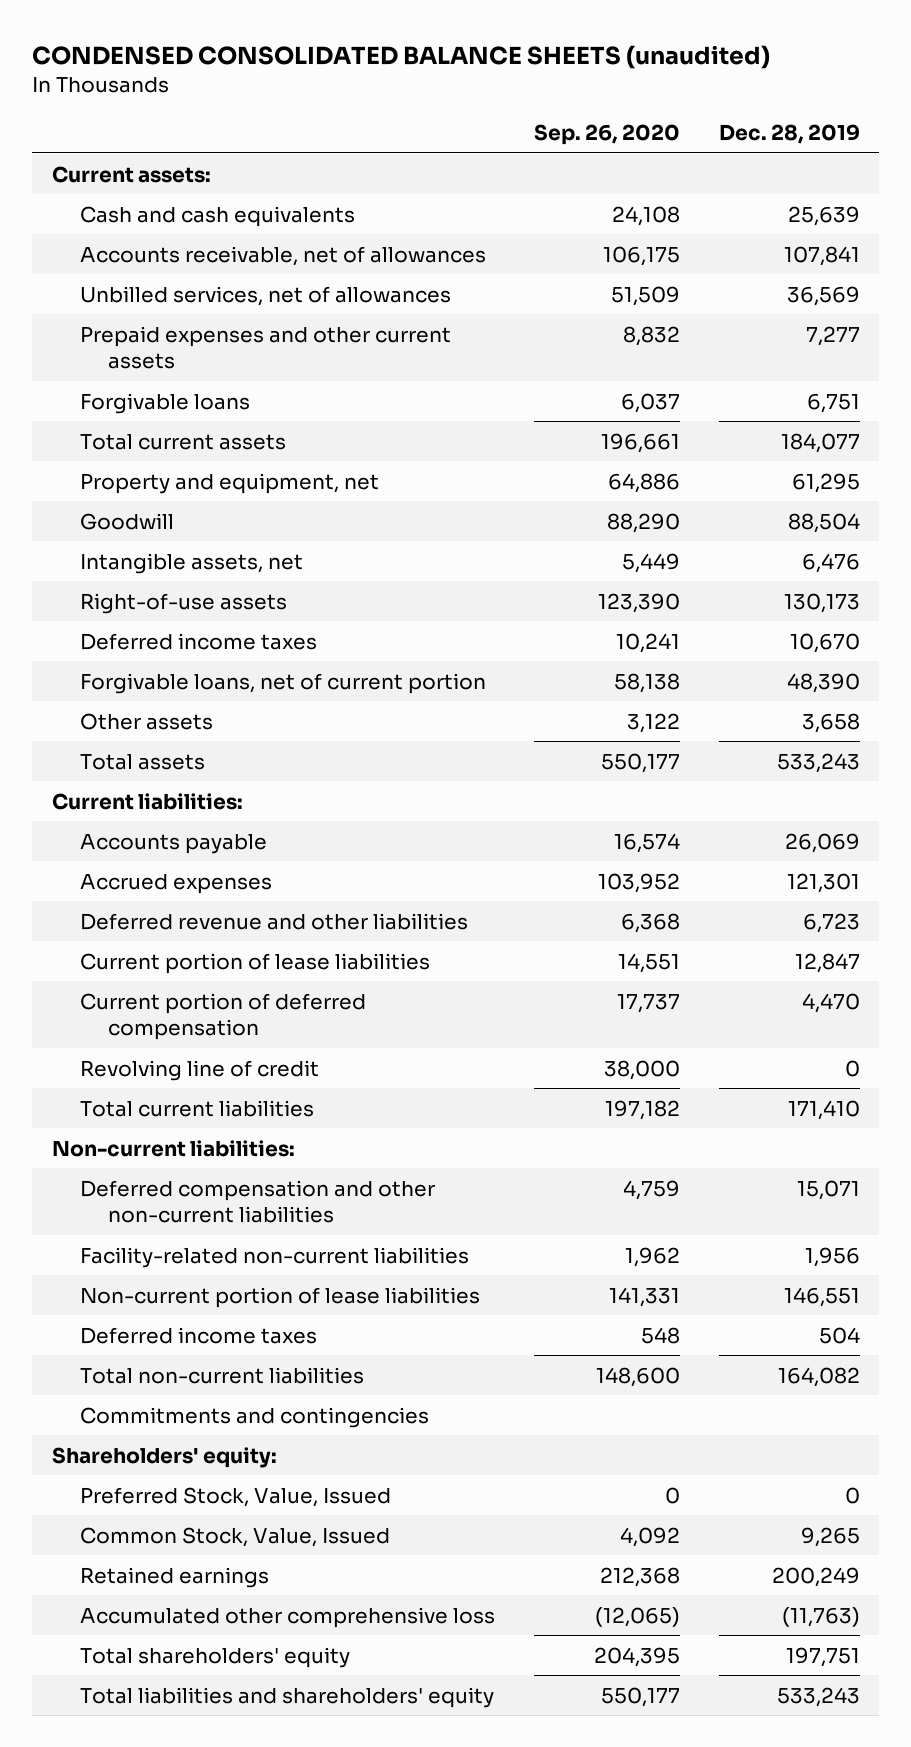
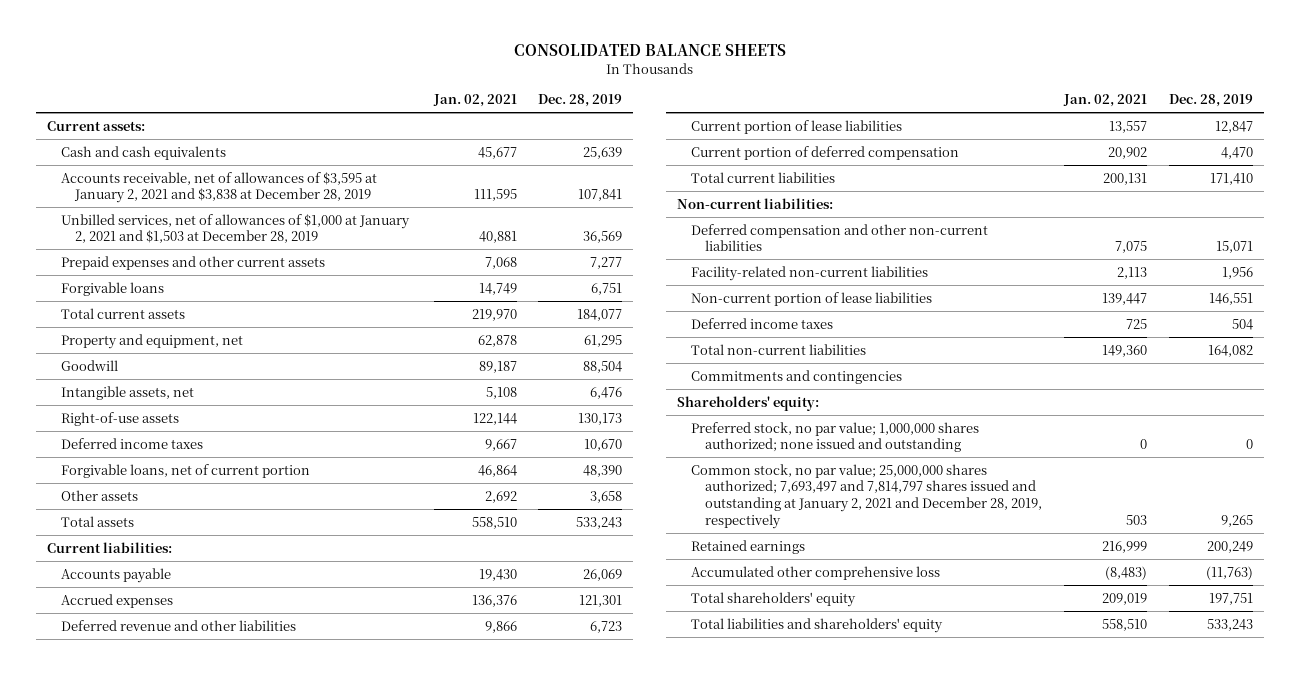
[32,45,771,70] CONDENSED CONSOLIDATED BALANCE SHEETS (unaudited) -> [513,43,786,56] CONSOLIDATED BALANCE SHEETS
[533,123,680,145] Sep. 26, 2020 -> none
none -> [432,94,517,108] Jan. 02, 2021
[79,245,486,266] Accounts receivable, net of allowances -> [60,171,377,204] Accounts receivable, net of allowances of $3,595 at January 2, 2021 and $3,838 at December 28, 2019
[79,285,451,306] Unbilled services, net of allowances -> [60,213,410,244] Unbilled services, net of allowances of $1,000 at January 2, 2021 and $1,503 at December 28, 2019
[79,1059,319,1081] Revolving line of credit -> none
[79,1486,391,1507] Preferred Stock, Value, Issued -> [690,421,979,453] Preferred stock, no par value; 1,000,000 shares authorized; none issued and outstanding
[79,1526,390,1547] Common Stock, Value, Issued -> [690,463,1042,530] Common stock, no par value; 25,000,000 shares authorized; 7,693,497 and 7,814,797 shares issued and outstanding at January 2, 2021 and December 28, 2019, respectively

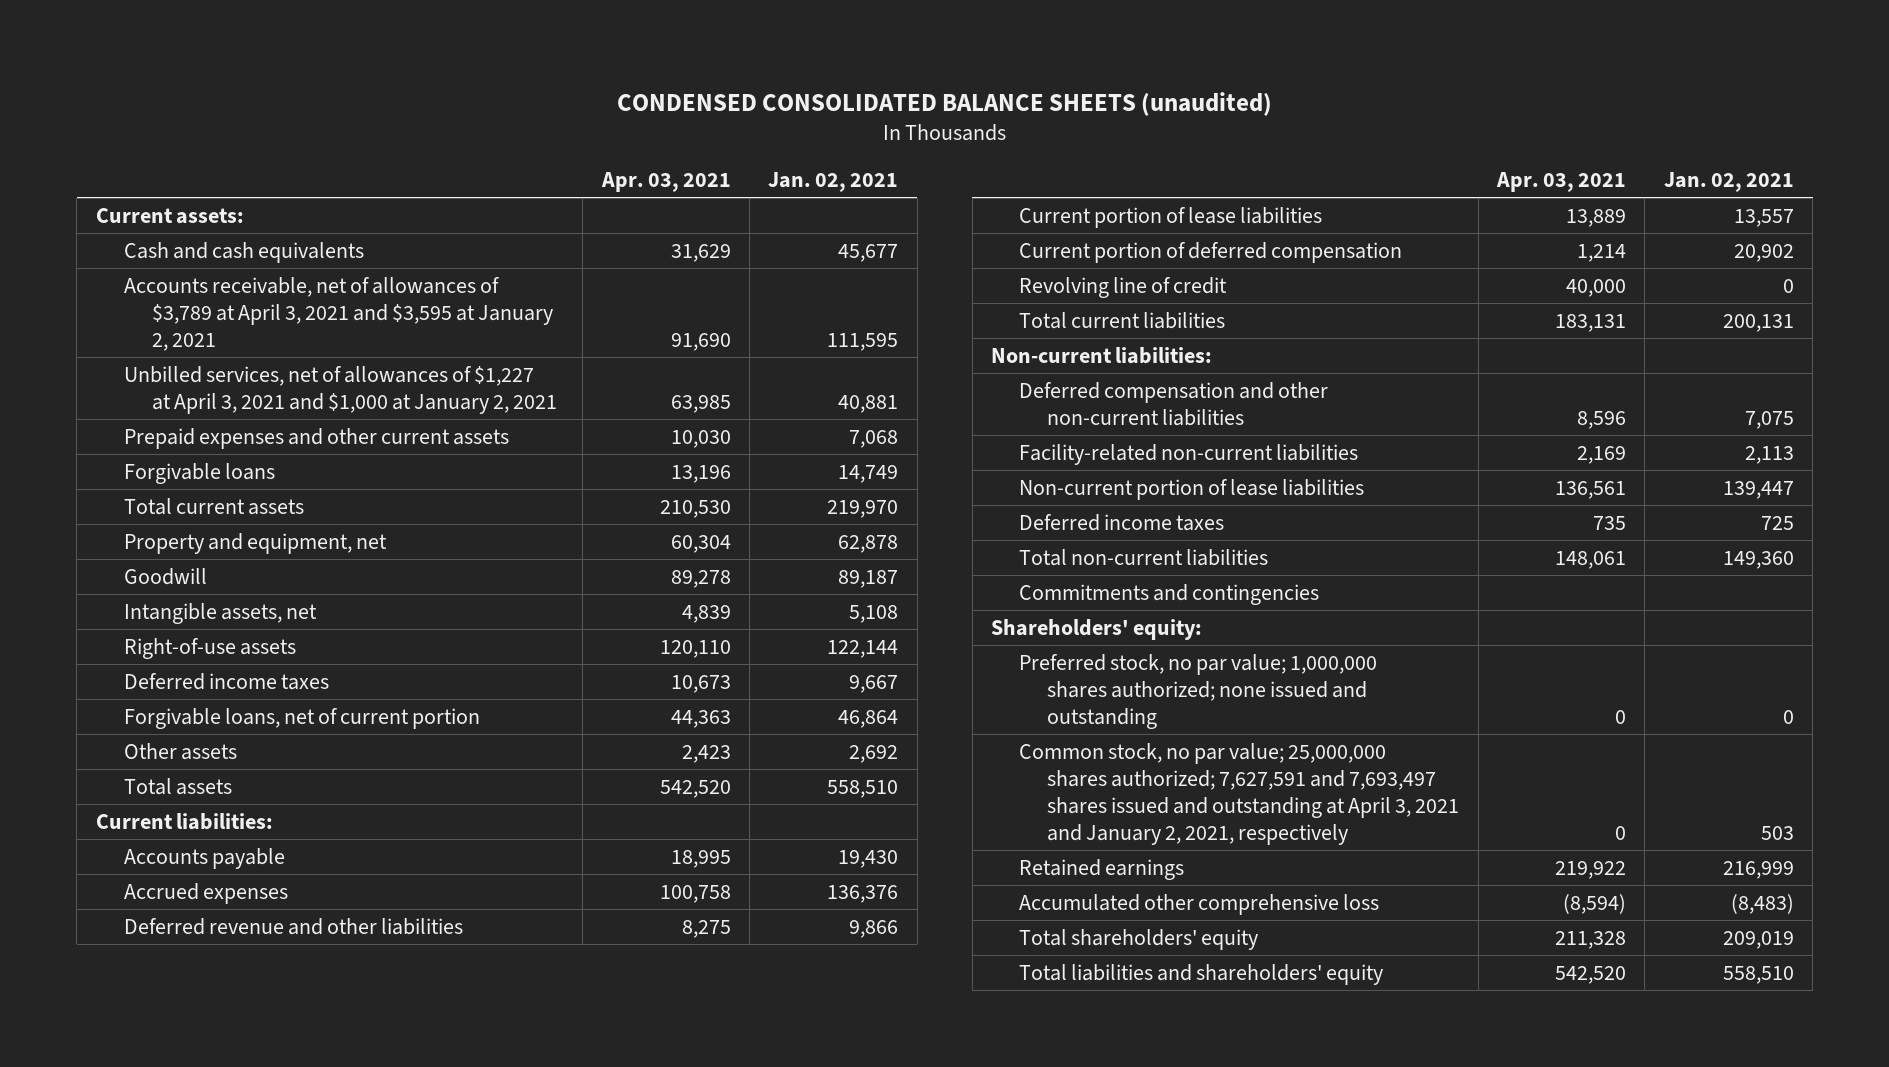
[513,43,786,56] CONSOLIDATED BALANCE SHEETS -> [616,91,1272,116] CONDENSED CONSOLIDATED BALANCE SHEETS (unaudited)
[538,94,623,108] Dec. 28, 2019 -> none
none -> [600,172,731,193] Apr. 03, 2021
[60,171,377,204] Accounts receivable, net of allowances of $3,595 at January 2, 2021 and $3,838 at December 28, 2019 -> [123,276,553,352] Accounts receivable, net of allowances of $3,789 at April 3, 2021 and $3,595 at January 2, 2021
[60,213,410,244] Unbilled services, net of allowances of $1,000 at January 2, 2021 and $1,503 at December 28, 2019 -> [123,365,557,414] Unbilled services, net of allowances of $1,227 at April 3, 2021 and $1,000 at January 2, 2021
none -> [1019,276,1228,298] Revolving line of credit
[690,463,1042,530] Common stock, no par value; 25,000,000 shares authorized; 7,693,497 and 7,814,797 shares issued and outstanding at January 2, 2021 and December 28, 2019, respectively -> [1019,742,1460,846] Common stock, no par value; 25,000,000 shares authorized; 7,627,591 and 7,693,497 shares issued and outstanding at April 3, 2021 and January 2, 2021, respectively

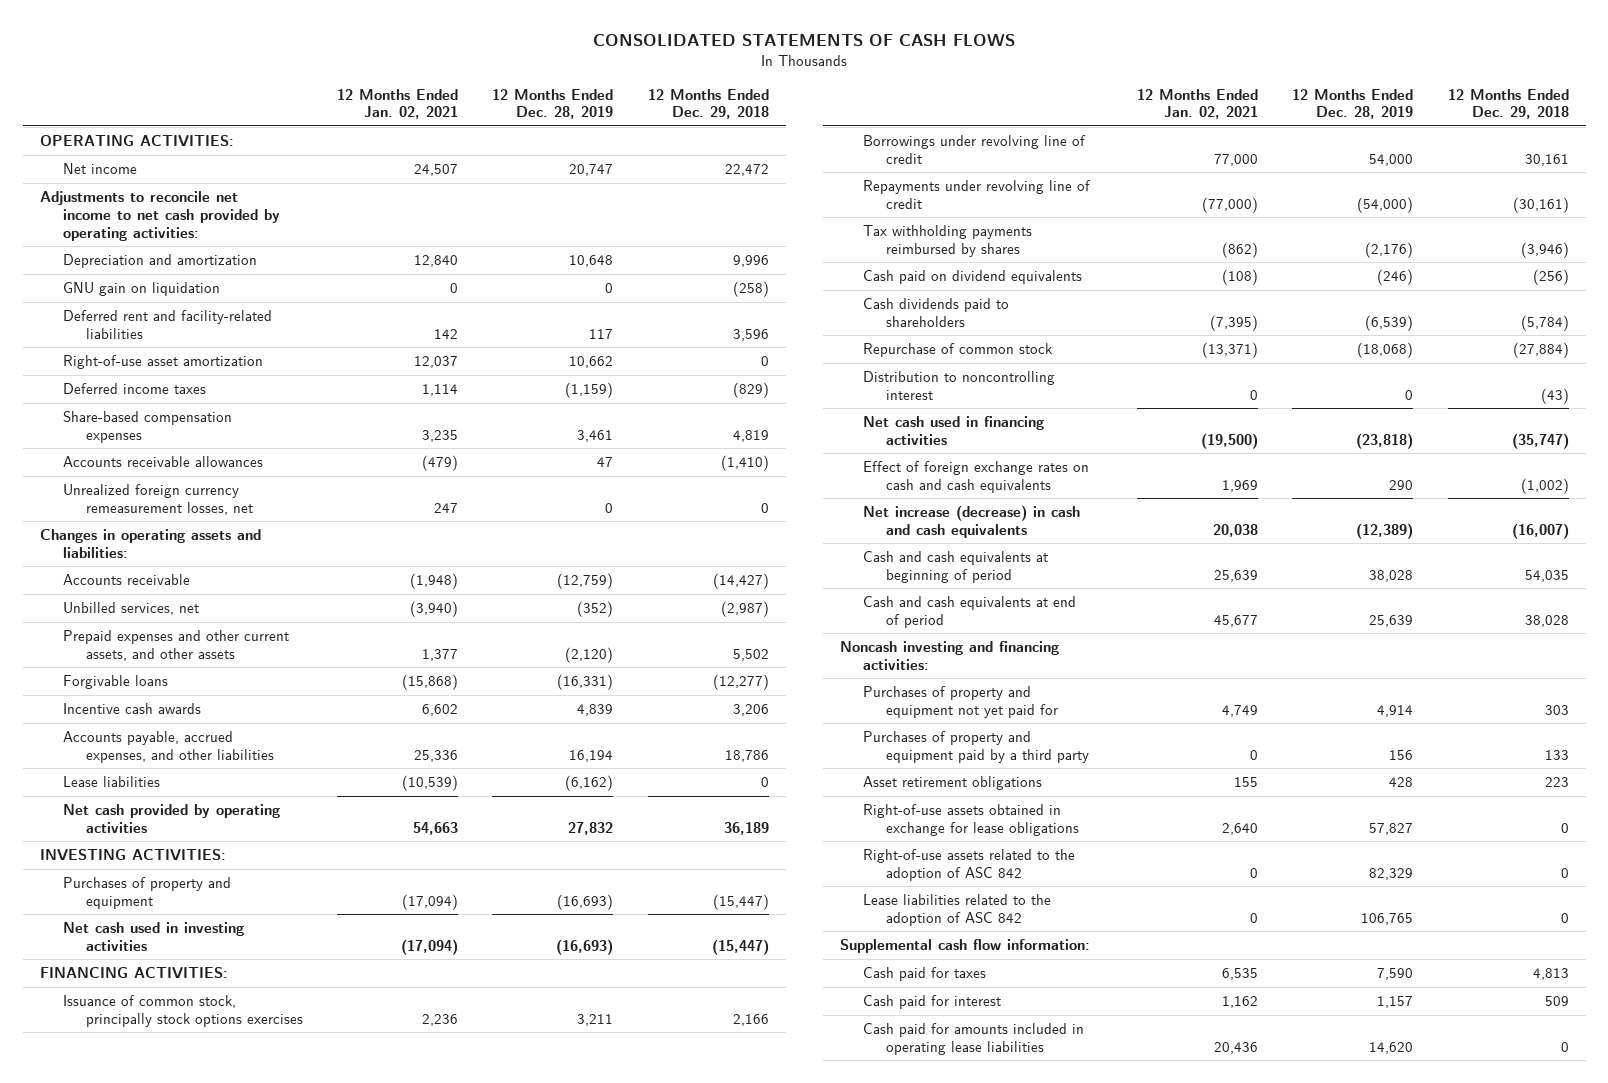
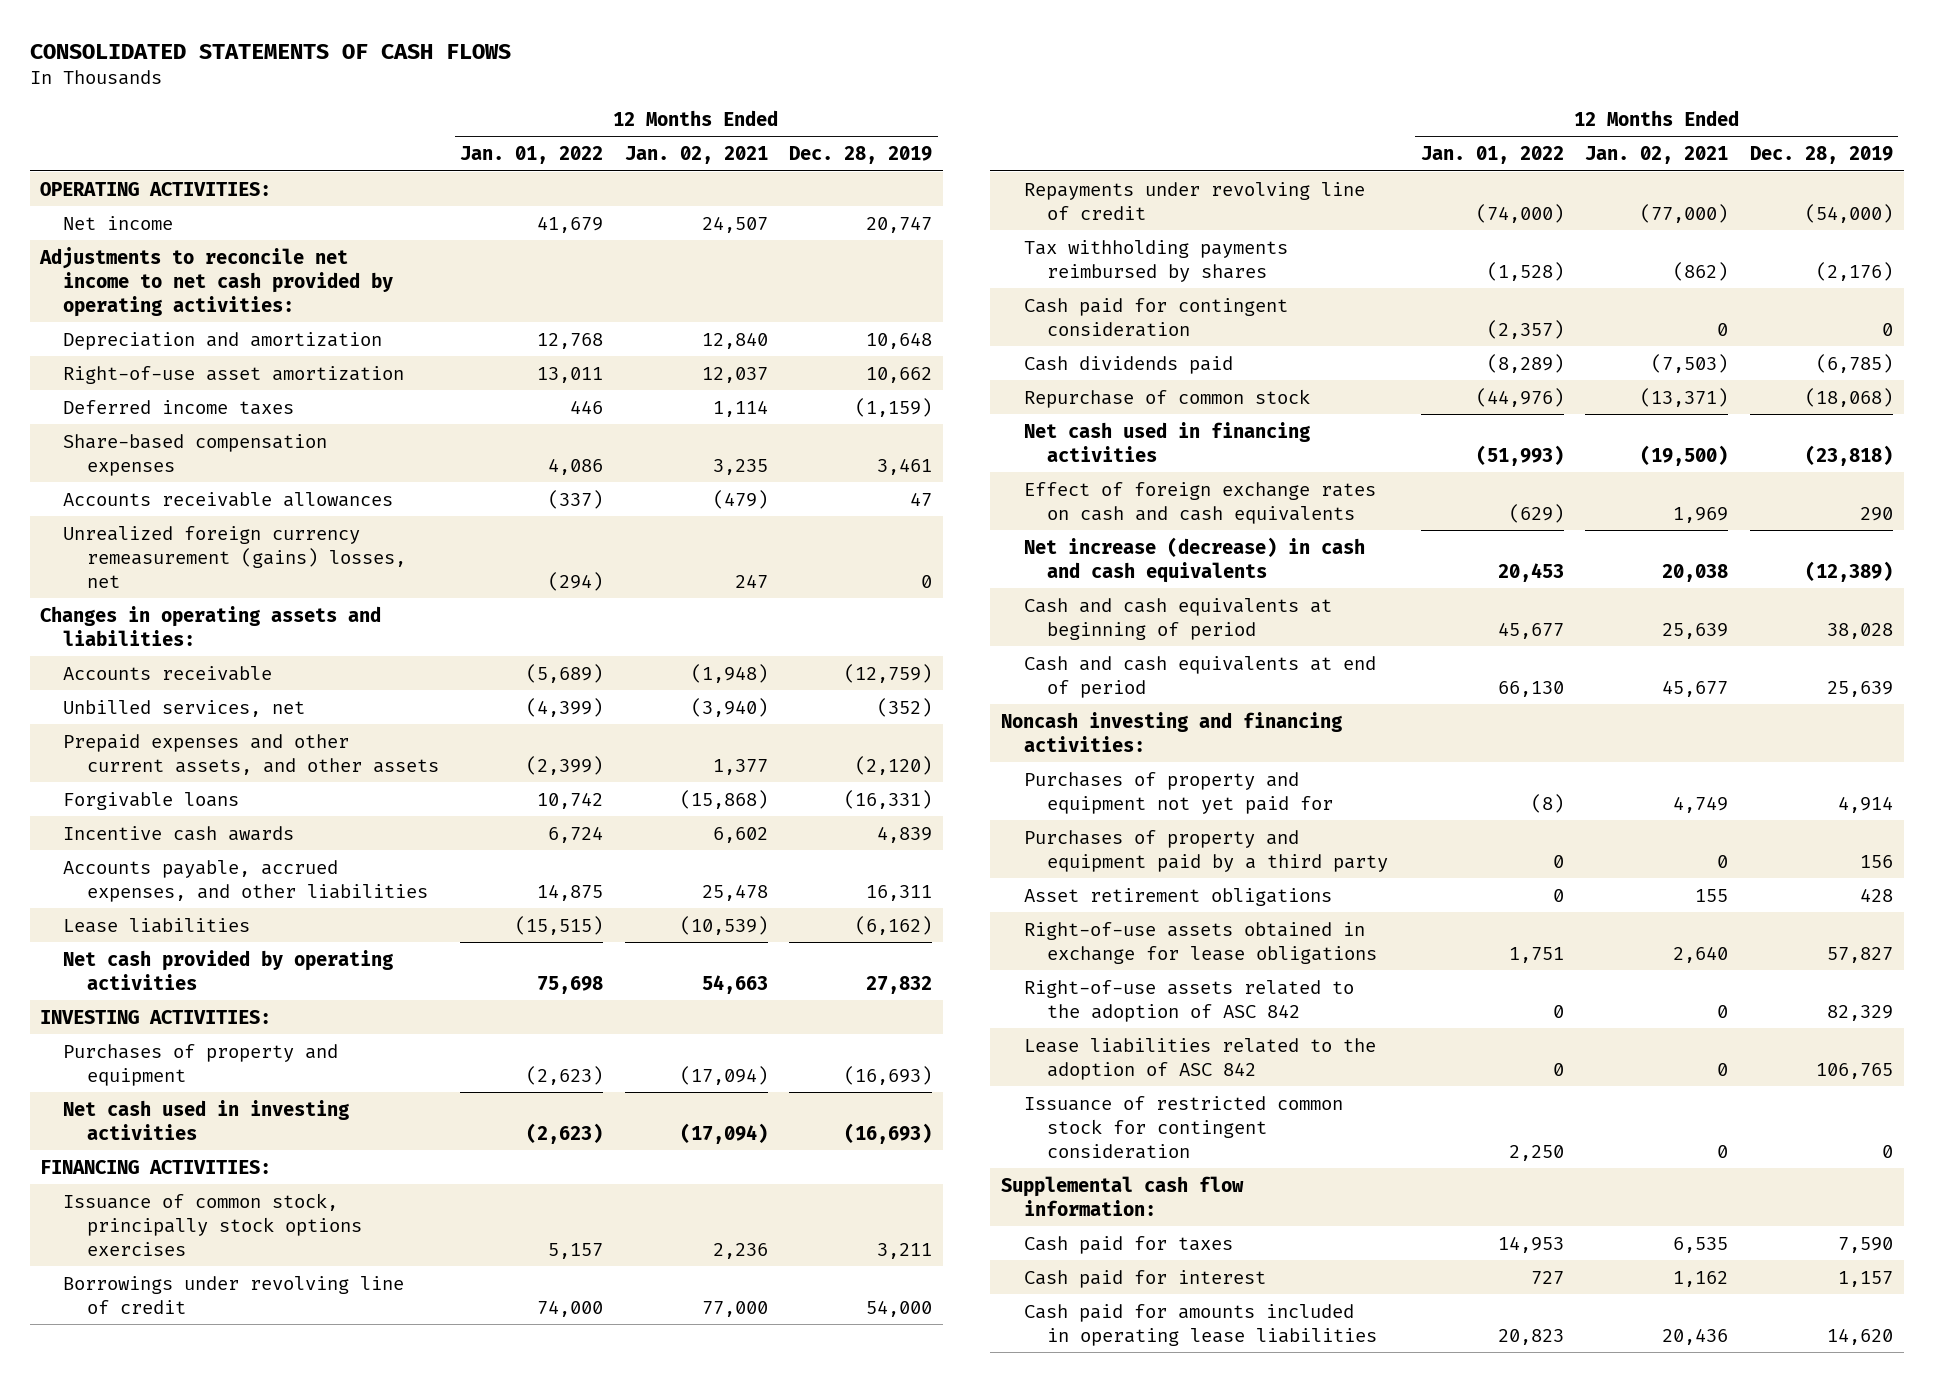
[647,88,769,120] 12 Months Ended Dec. 29, 2018 -> none
none -> [460,146,604,165] Jan. 01, 2022
[62,282,220,297] GNU gain on liquidation -> none
[62,310,272,339] Deferred rent and facility-related liabilities -> none
[62,484,253,515] Unrealized foreign currency remeasurement losses, net -> [63,525,406,588] Unrealized foreign currency remeasurement (gains) losses, net
[413,749,458,762] 25,336 -> [701,883,768,901] 25,478
[569,749,614,762] 16,194 -> [866,884,933,901] 16,311
[862,270,1082,285] Cash paid on dividend equivalents -> none
none -> [1023,297,1288,337] Cash paid for contingent consideration
[862,298,1009,327] Cash dividends paid to shareholders -> [1023,355,1233,374] Cash dividends paid
[1210,314,1259,331] (7,395) -> [1651,353,1729,373] (7,503)
[1365,314,1414,331] (6,539) -> [1815,353,1893,373] (6,785)
[862,371,1055,400] Distribution to noncontrolling interest -> none
none -> [1023,1095,1343,1159] Issuance of restricted common stock for contingent consideration

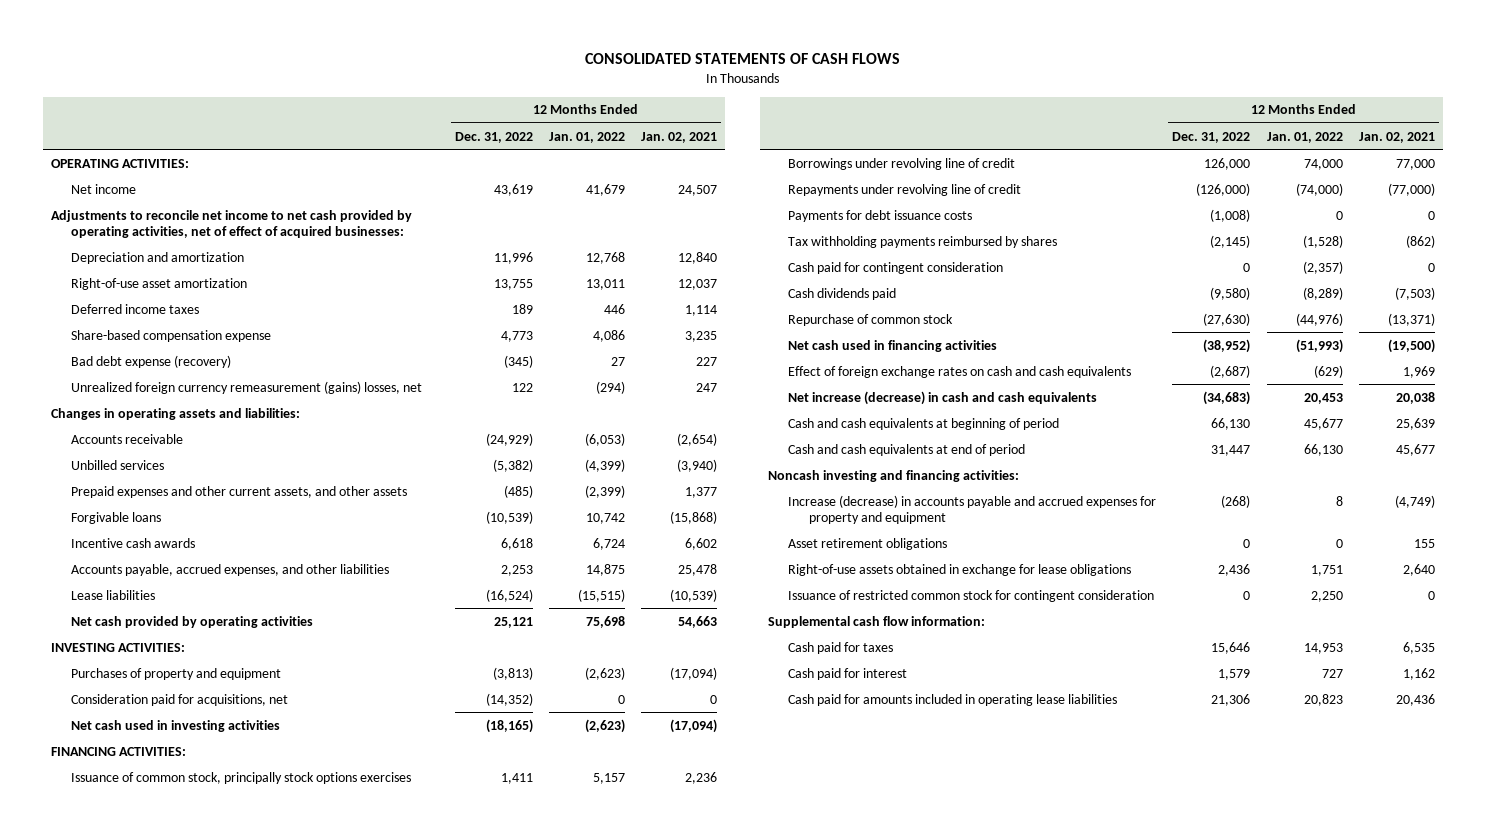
[789,146,933,165] Dec. 28, 2019 -> none
none -> [454,131,533,143] Dec. 31, 2022
[39,246,394,317] Adjustments to reconcile net income to net cash provided by operating activities: -> [50,209,412,238] Adjustments to reconcile net income to net cash provided by operating activities, net of effect of acquired businesses:
[63,491,394,507] Accounts receivable allowances -> none
[63,433,328,476] Share-based compensation expenses -> [70,329,271,342] Share-based compensation expense
none -> [70,354,231,368] Bad debt expense (recovery)
[526,663,604,683] (5,689) -> [585,432,626,446] (6,053)
[690,663,768,683] (1,948) -> [677,432,718,446] (2,654)
[63,699,306,717] Unbilled services, net -> [70,459,164,470] Unbilled services
none -> [70,693,288,706] Consideration paid for acquisitions, net
none -> [788,209,973,222] Payments for debt issuance costs
[1023,771,1333,814] Purchases of property and equipment not yet paid for -> none
[1023,829,1388,872] Purchases of property and equipment paid by a third party -> none
none -> [788,494,1157,524] Increase (decrease) in accounts payable and accrued expenses for property and equipment
[1023,979,1354,1022] Right-of-use assets related to the adoption of ASC 842 -> none
[1023,1037,1376,1080] Lease liabilities related to the adoption of ASC 842 -> none

